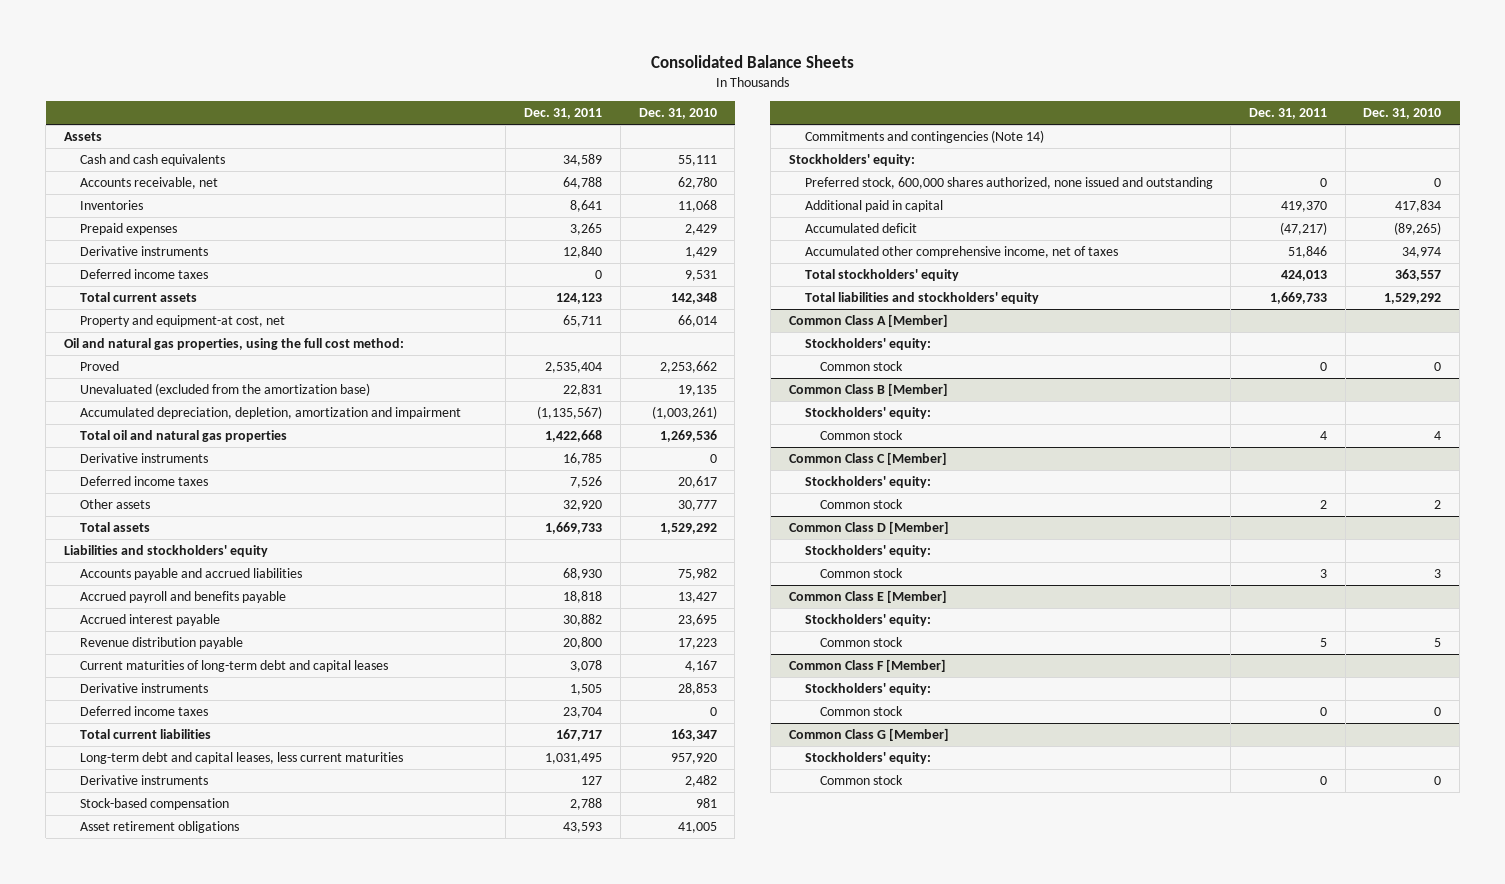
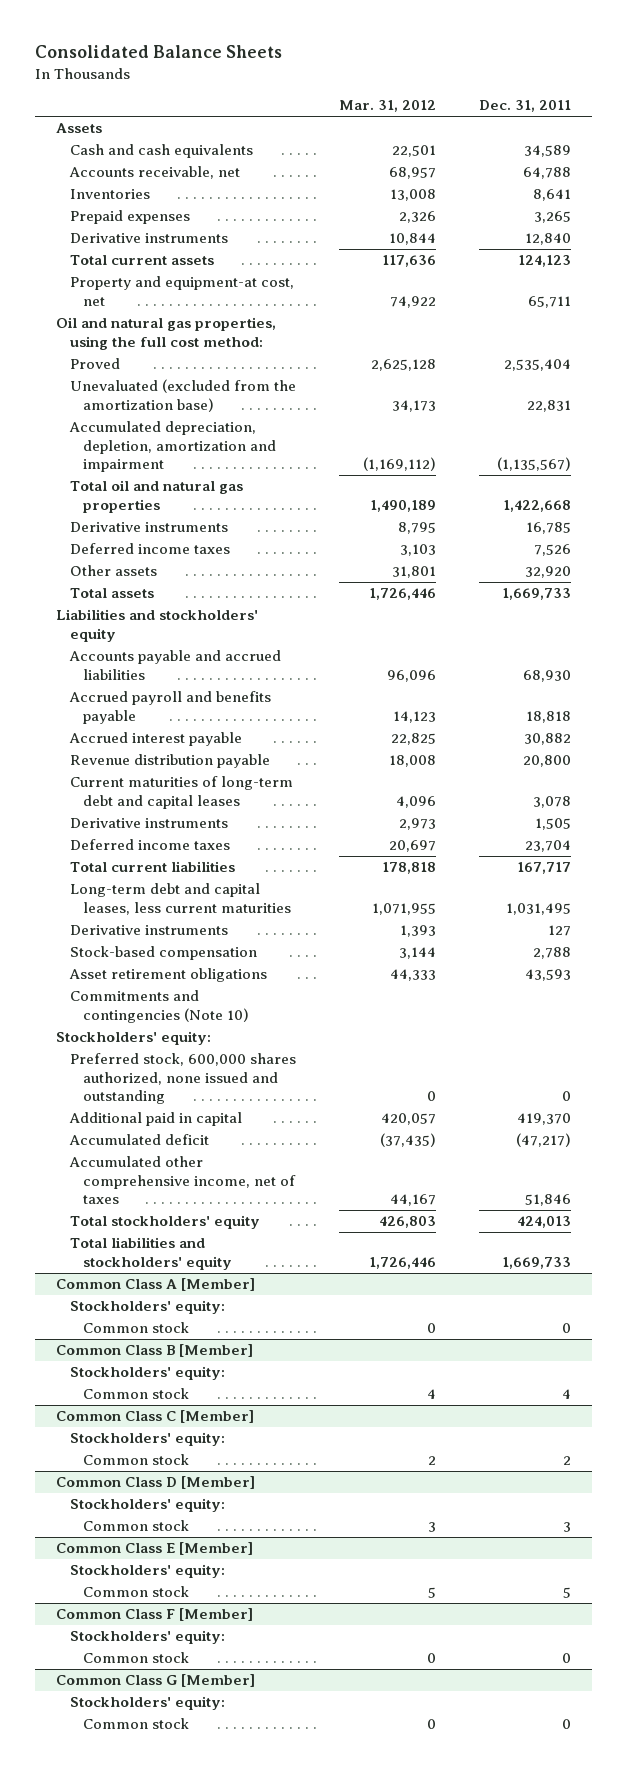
[638,108,717,120] Dec. 31, 2010 -> none
none -> [338,100,436,113] Mar. 31, 2012
[79,269,208,280] Deferred income taxes -> none
[804,130,1044,144] Commitments and contingencies (Note 14) -> [69,990,249,1023] Commitments and contingencies (Note 10)

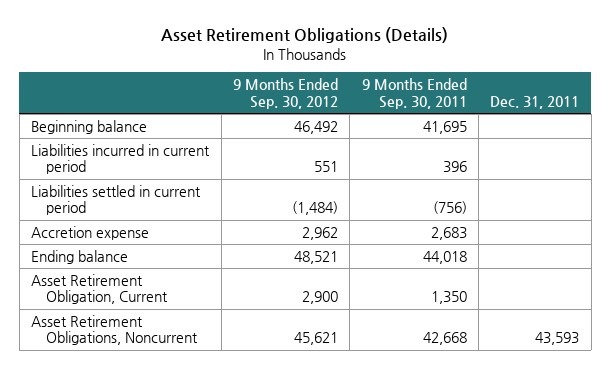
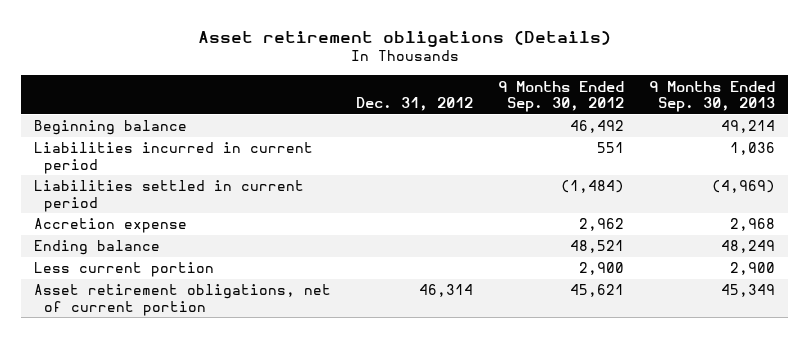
[161,27,449,44] Asset Retirement Obligations (Details) -> [197,30,611,47] Asset retirement obligations (Details)
[361,78,467,109] 9 Months Ended Sep. 30, 2011 -> none
[490,95,580,109] Dec. 31, 2011 -> none
none -> [355,97,473,112] Dec. 31, 2012
none -> [649,80,776,113] 9 Months Ended Sep. 30, 2013
[31,273,169,305] Asset Retirement Obligation, Current -> [33,262,214,278] Less current portion
[31,314,199,346] Asset Retirement Obligations, Noncurrent -> [33,284,331,316] Asset retirement obligations, net of current portion

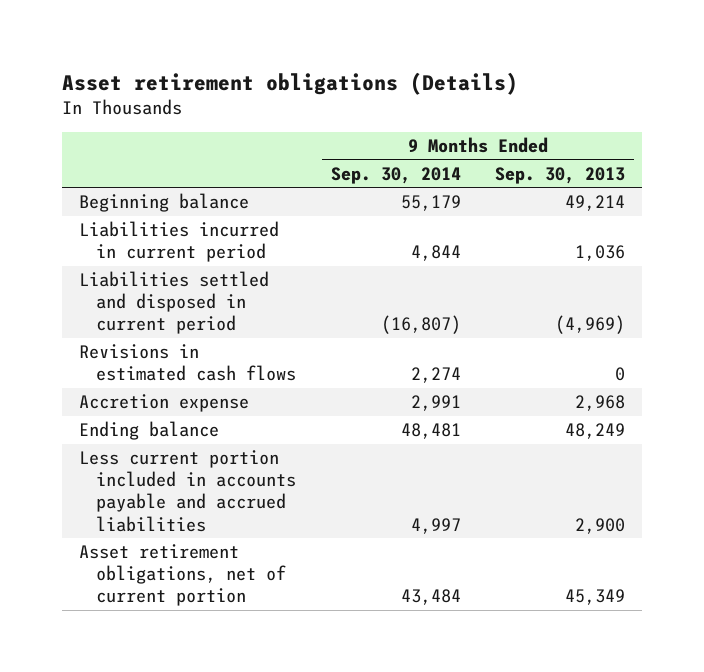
[355,97,473,112] Dec. 31, 2012 -> none
[498,80,625,113] 9 Months Ended Sep. 30, 2012 -> none
none -> [330,166,461,184] Sep. 30, 2014
[33,180,304,212] Liabilities settled in current period -> [78,271,269,335] Liabilities settled and disposed in current period
none -> [78,344,297,382] Revisions in estimated cash flows
[33,262,214,278] Less current portion -> [78,450,297,532] Less current portion included in accounts payable and accrued liabilities

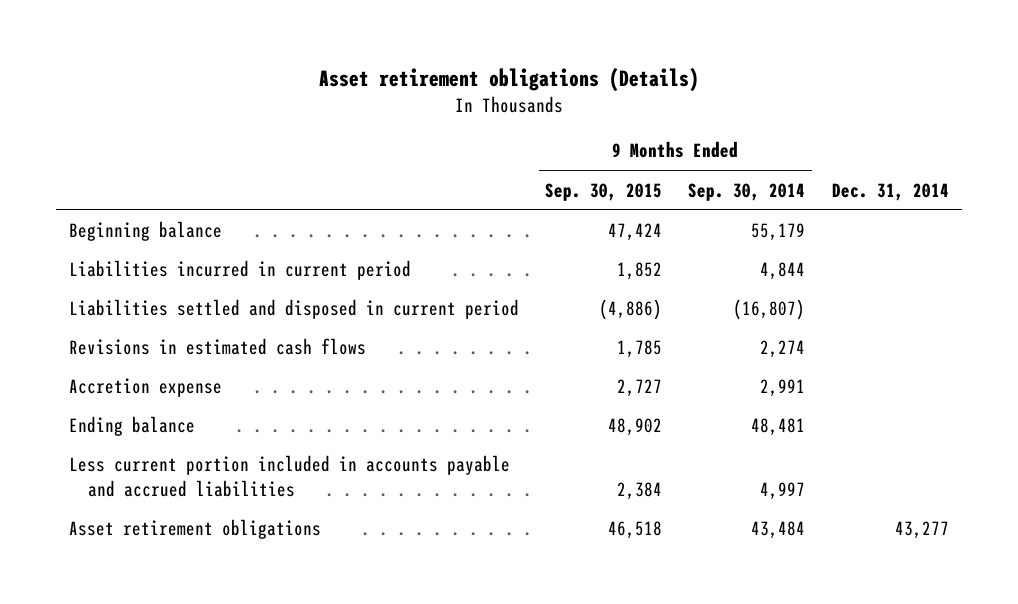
[495,166,626,184] Sep. 30, 2013 -> none
none -> [545,182,663,201] Sep. 30, 2015
none -> [831,182,949,201] Dec. 31, 2014
[78,544,287,607] Asset retirement obligations, net of current portion -> [69,519,322,540] Asset retirement obligations

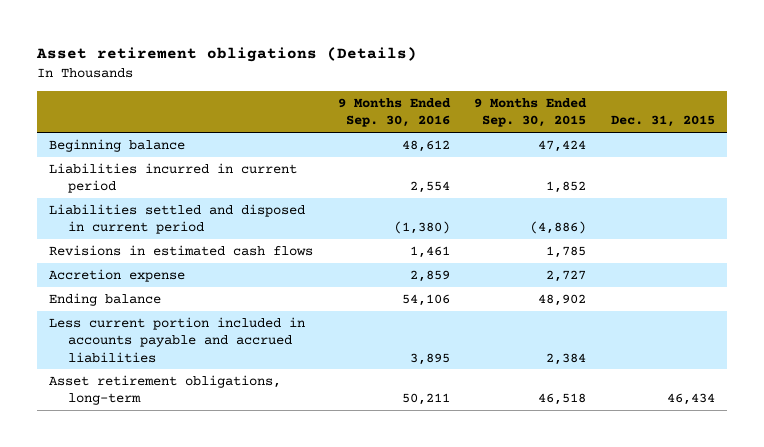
[688,182,806,201] Sep. 30, 2014 -> none
[831,182,949,201] Dec. 31, 2014 -> none
none -> [337,98,451,128] 9 Months Ended Sep. 30, 2016
none -> [610,115,715,128] Dec. 31, 2015
[69,519,322,540] Asset retirement obligations -> [49,374,282,406] Asset retirement obligations, long-term

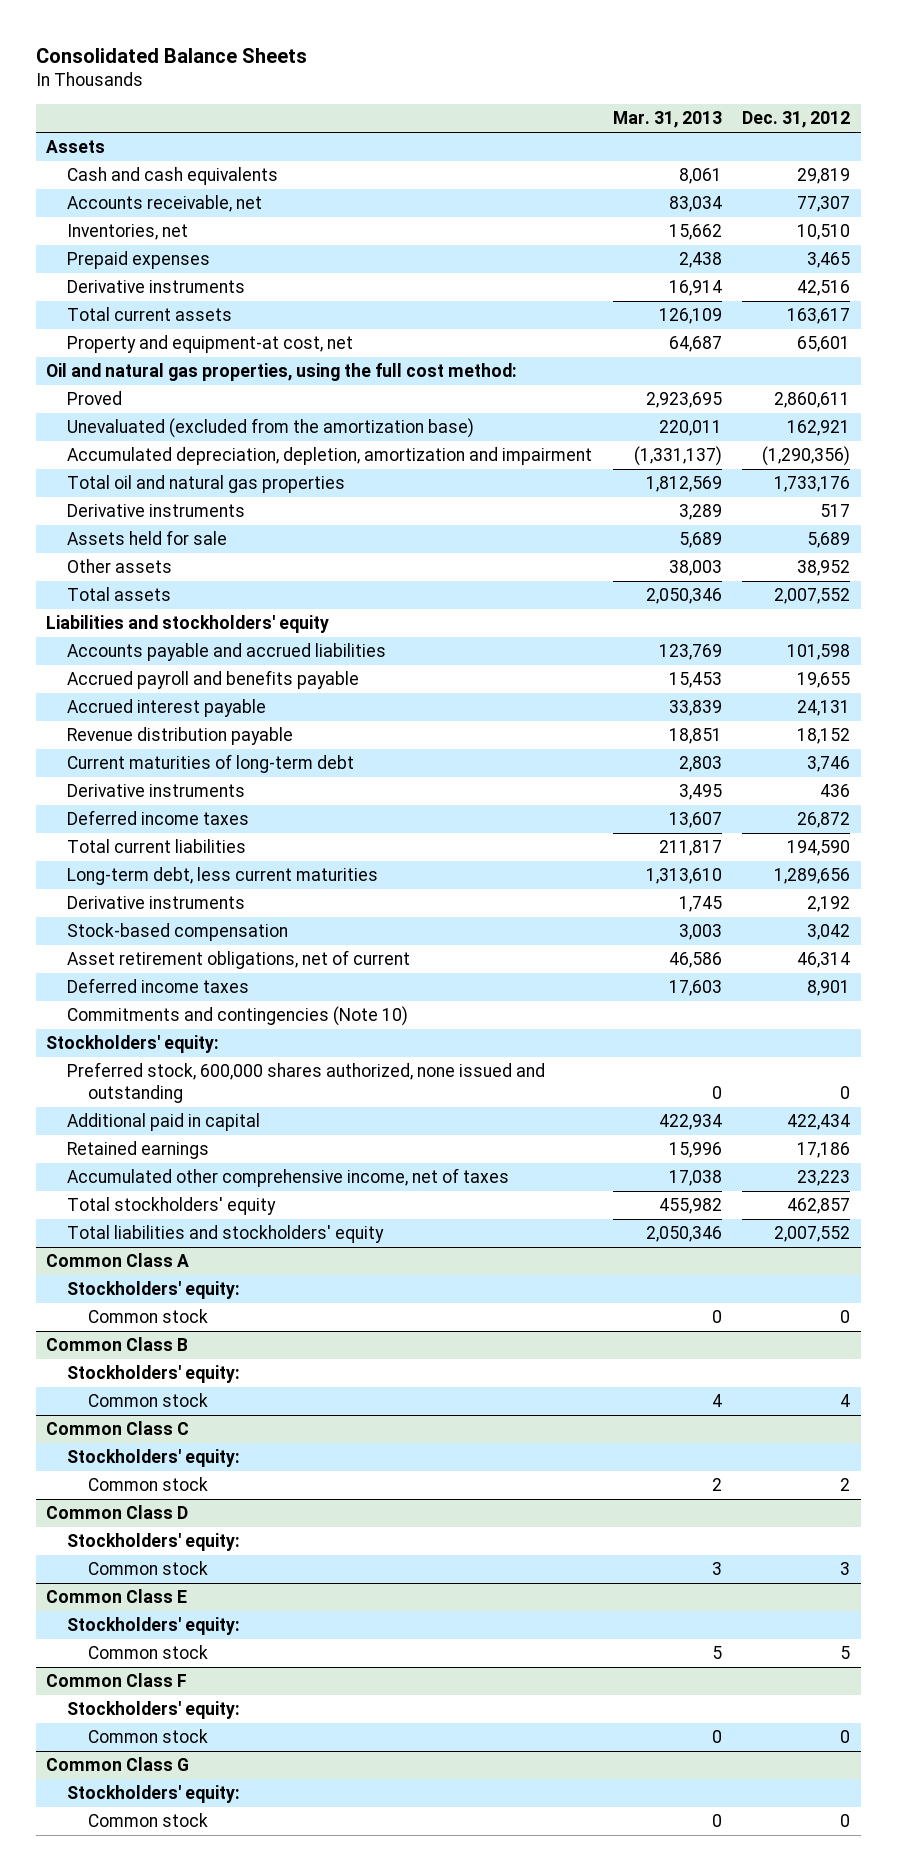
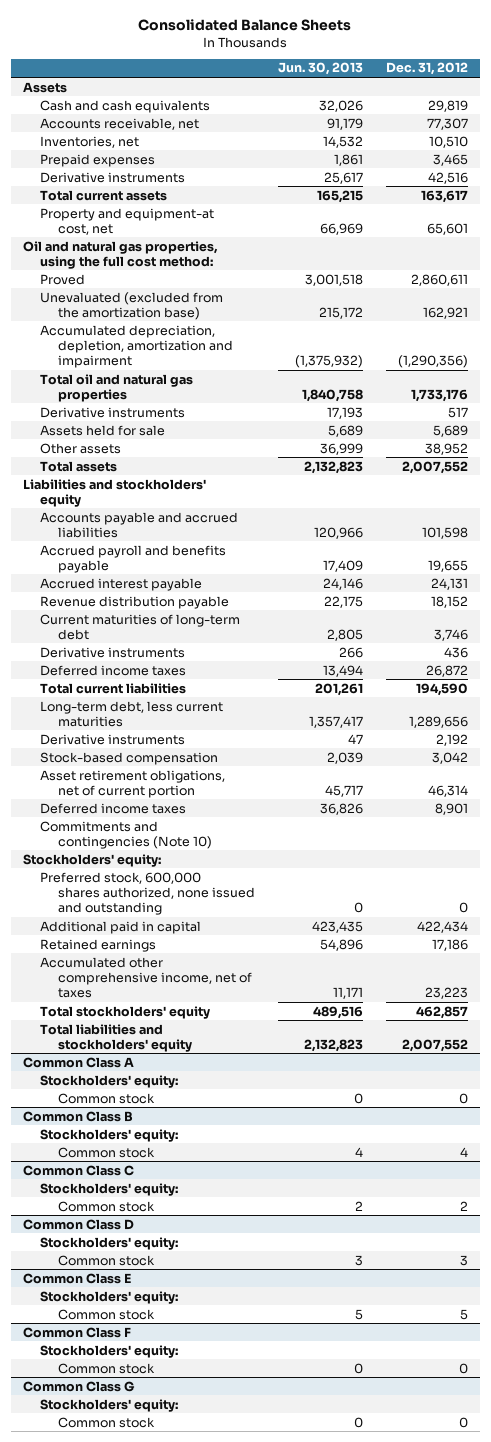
[612,111,722,129] Mar. 31, 2013 -> none
none -> [278,62,364,76] Jun. 30, 2013
[67,950,411,970] Asset retirement obligations, net of current -> [40,769,226,798] Asset retirement obligations, net of current portion

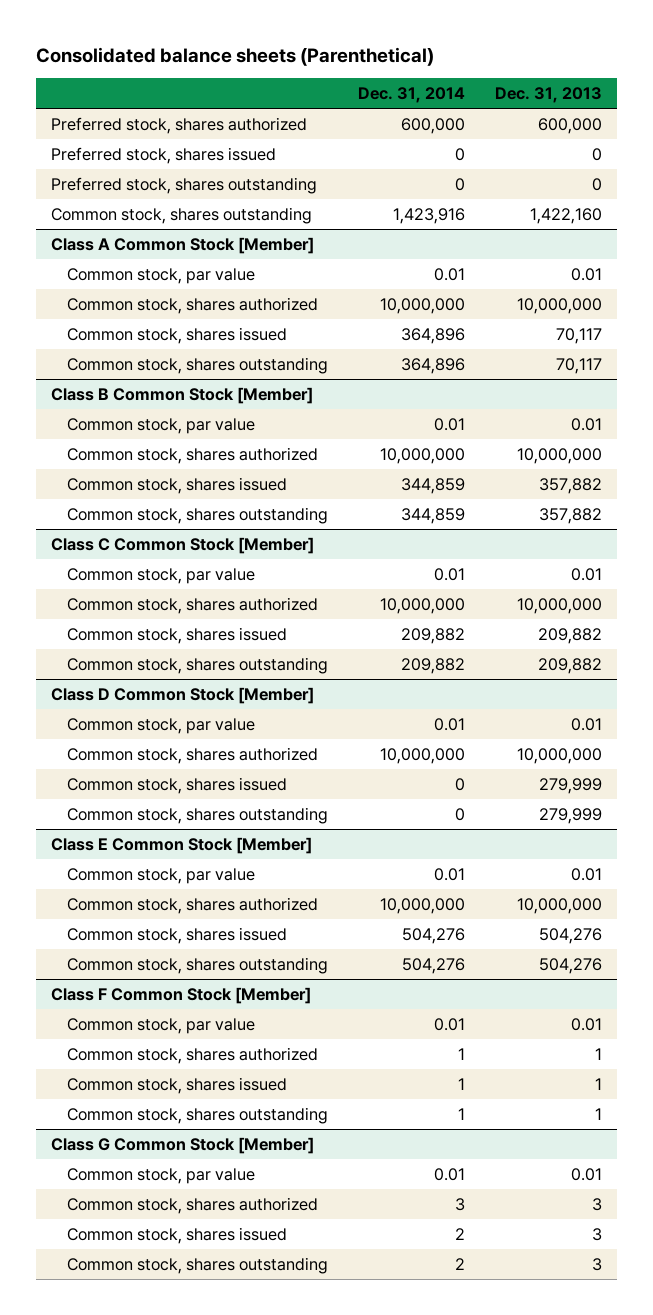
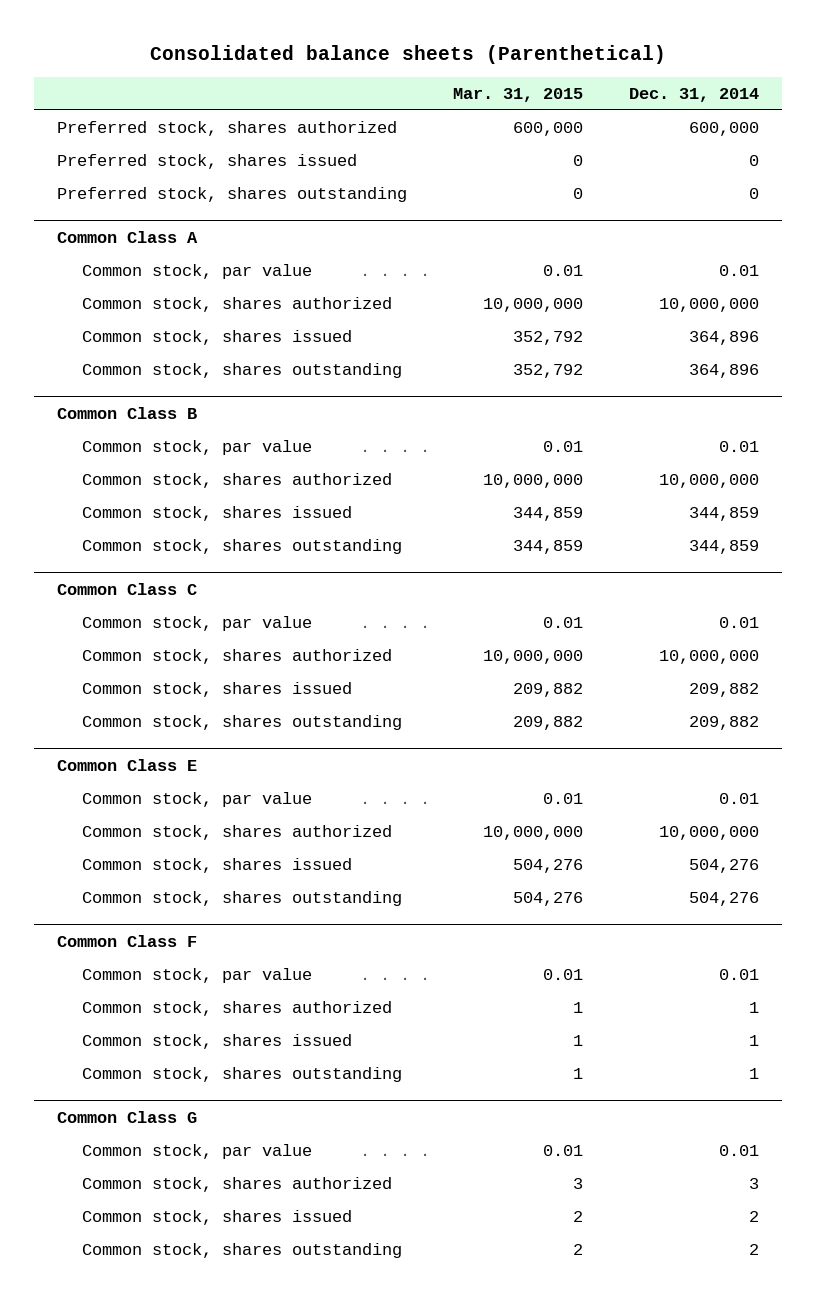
[494,87,602,104] Dec. 31, 2013 -> none
none -> [452,87,583,102] Mar. 31, 2015
[51,206,313,224] Common stock, shares outstanding -> none
[51,236,315,254] Class A Common Stock [Member] -> [56,230,198,243] Common Class A
[51,386,314,404] Class B Common Stock [Member] -> [56,406,197,419] Common Class B
[51,536,315,554] Class C Common Stock [Member] -> [56,582,197,595] Common Class C
[51,686,315,704] Class D Common Stock [Member] -> none
[66,717,255,734] Common stock, par value -> none
[66,746,318,764] Common stock, shares authorized -> none
[66,776,287,794] Common stock, shares issued -> none
[66,806,328,824] Common stock, shares outstanding -> none
[51,836,313,854] Class E Common Stock [Member] -> [56,758,197,771] Common Class E
[51,986,312,1004] Class F Common Stock [Member] -> [56,934,197,947] Common Class F
[51,1136,315,1154] Class G Common Stock [Member] -> [56,1110,197,1123] Common Class G

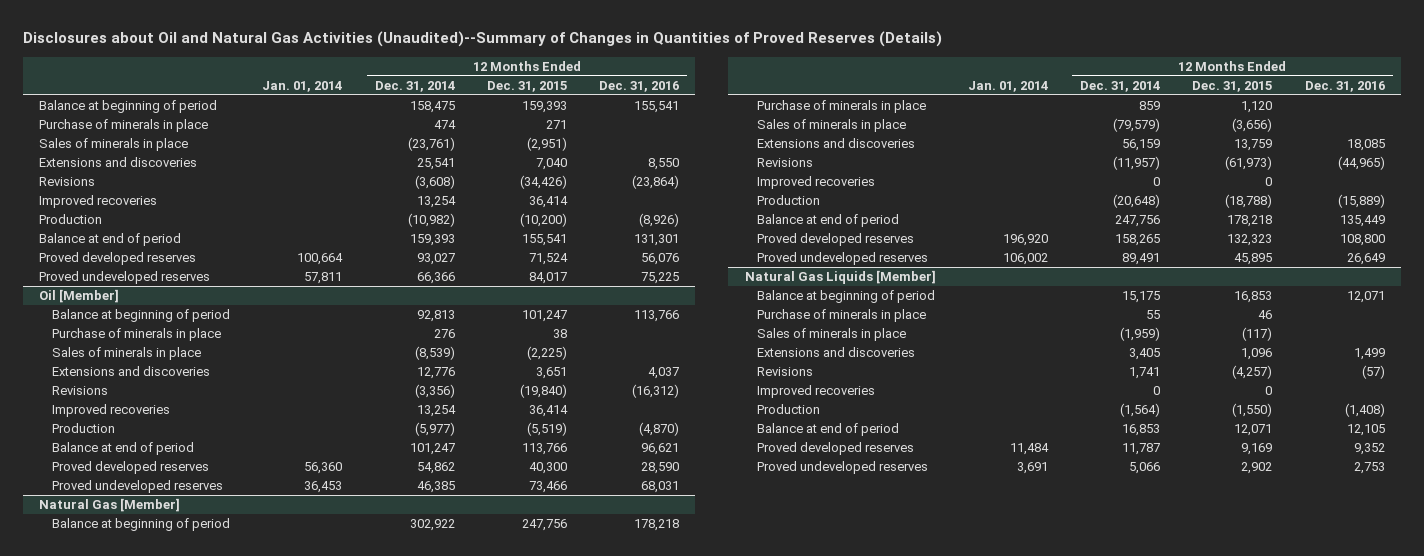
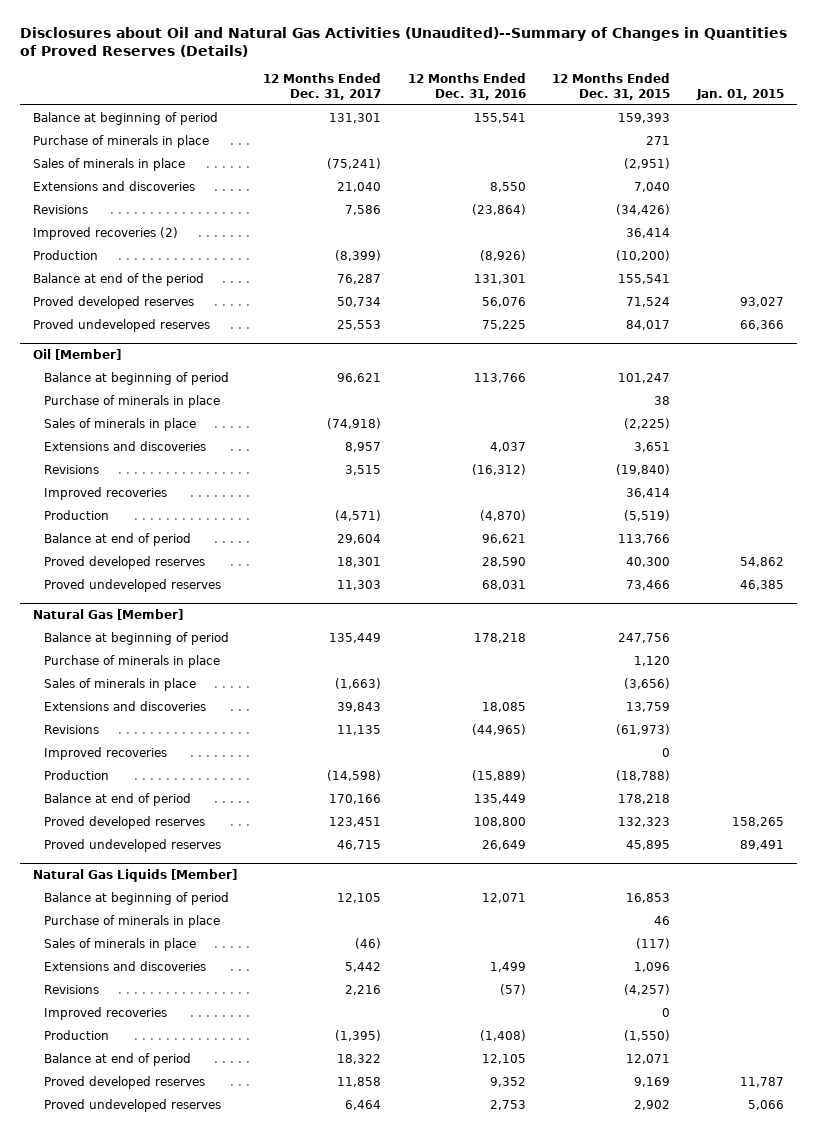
[262,80,343,92] Jan. 01, 2014 -> none
[374,80,455,92] Dec. 31, 2014 -> none
none -> [263,73,382,100] 12 Months Ended Dec. 31, 2017
none -> [695,88,784,100] Jan. 01, 2015
[39,195,158,209] Improved recoveries -> [32,226,178,240] Improved recoveries (2)
[39,233,182,247] Balance at end of period -> [32,272,204,286] Balance at end of the period

